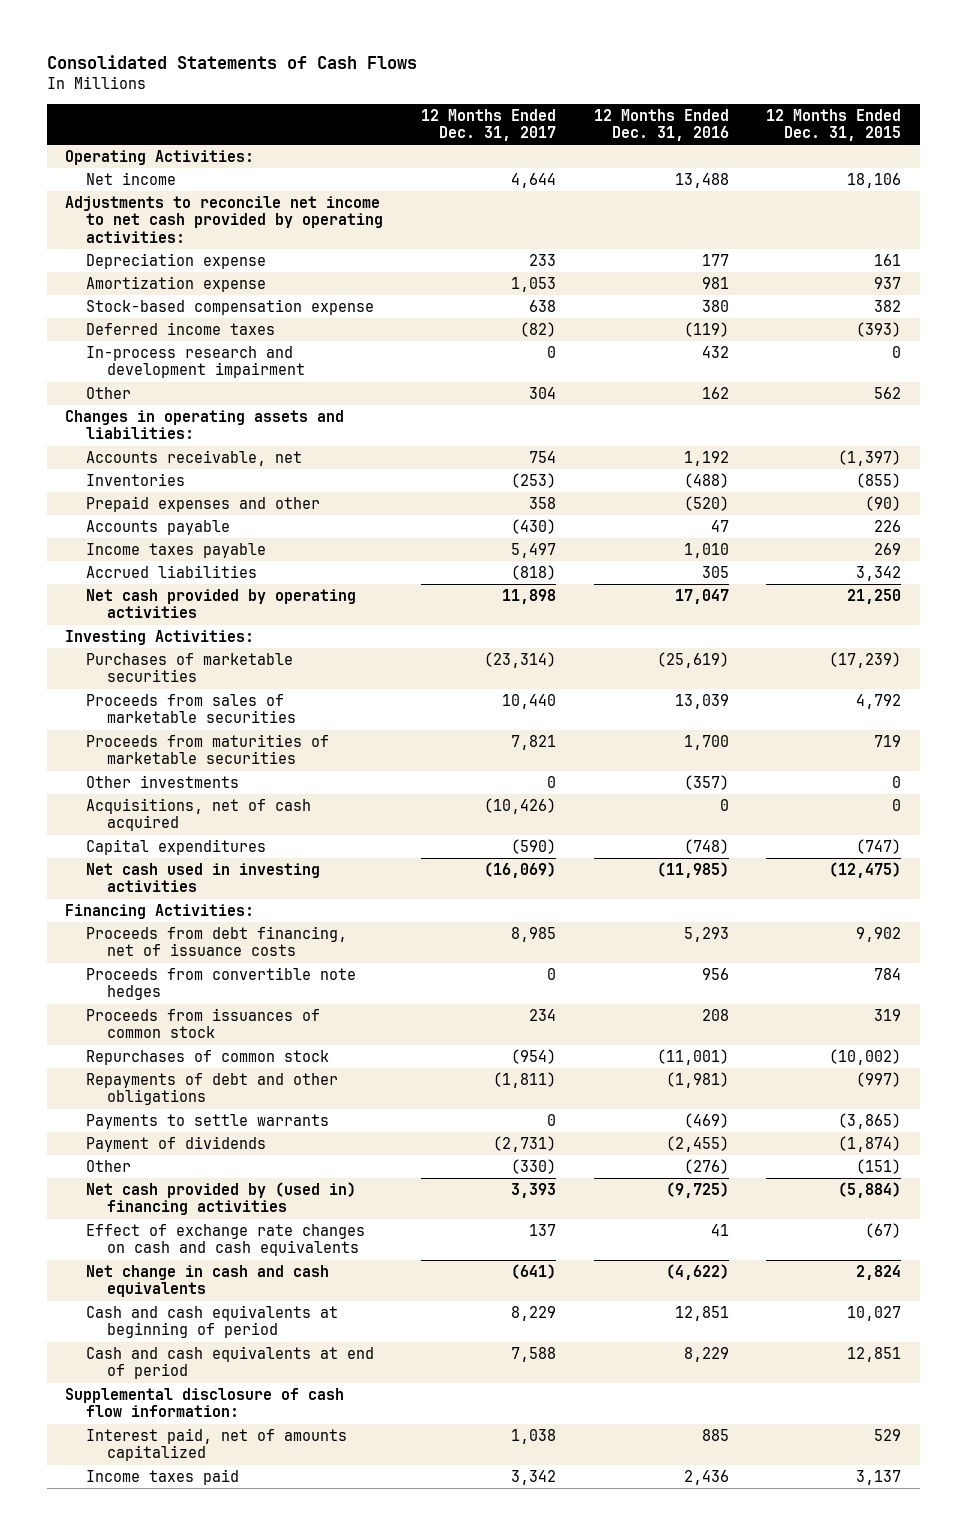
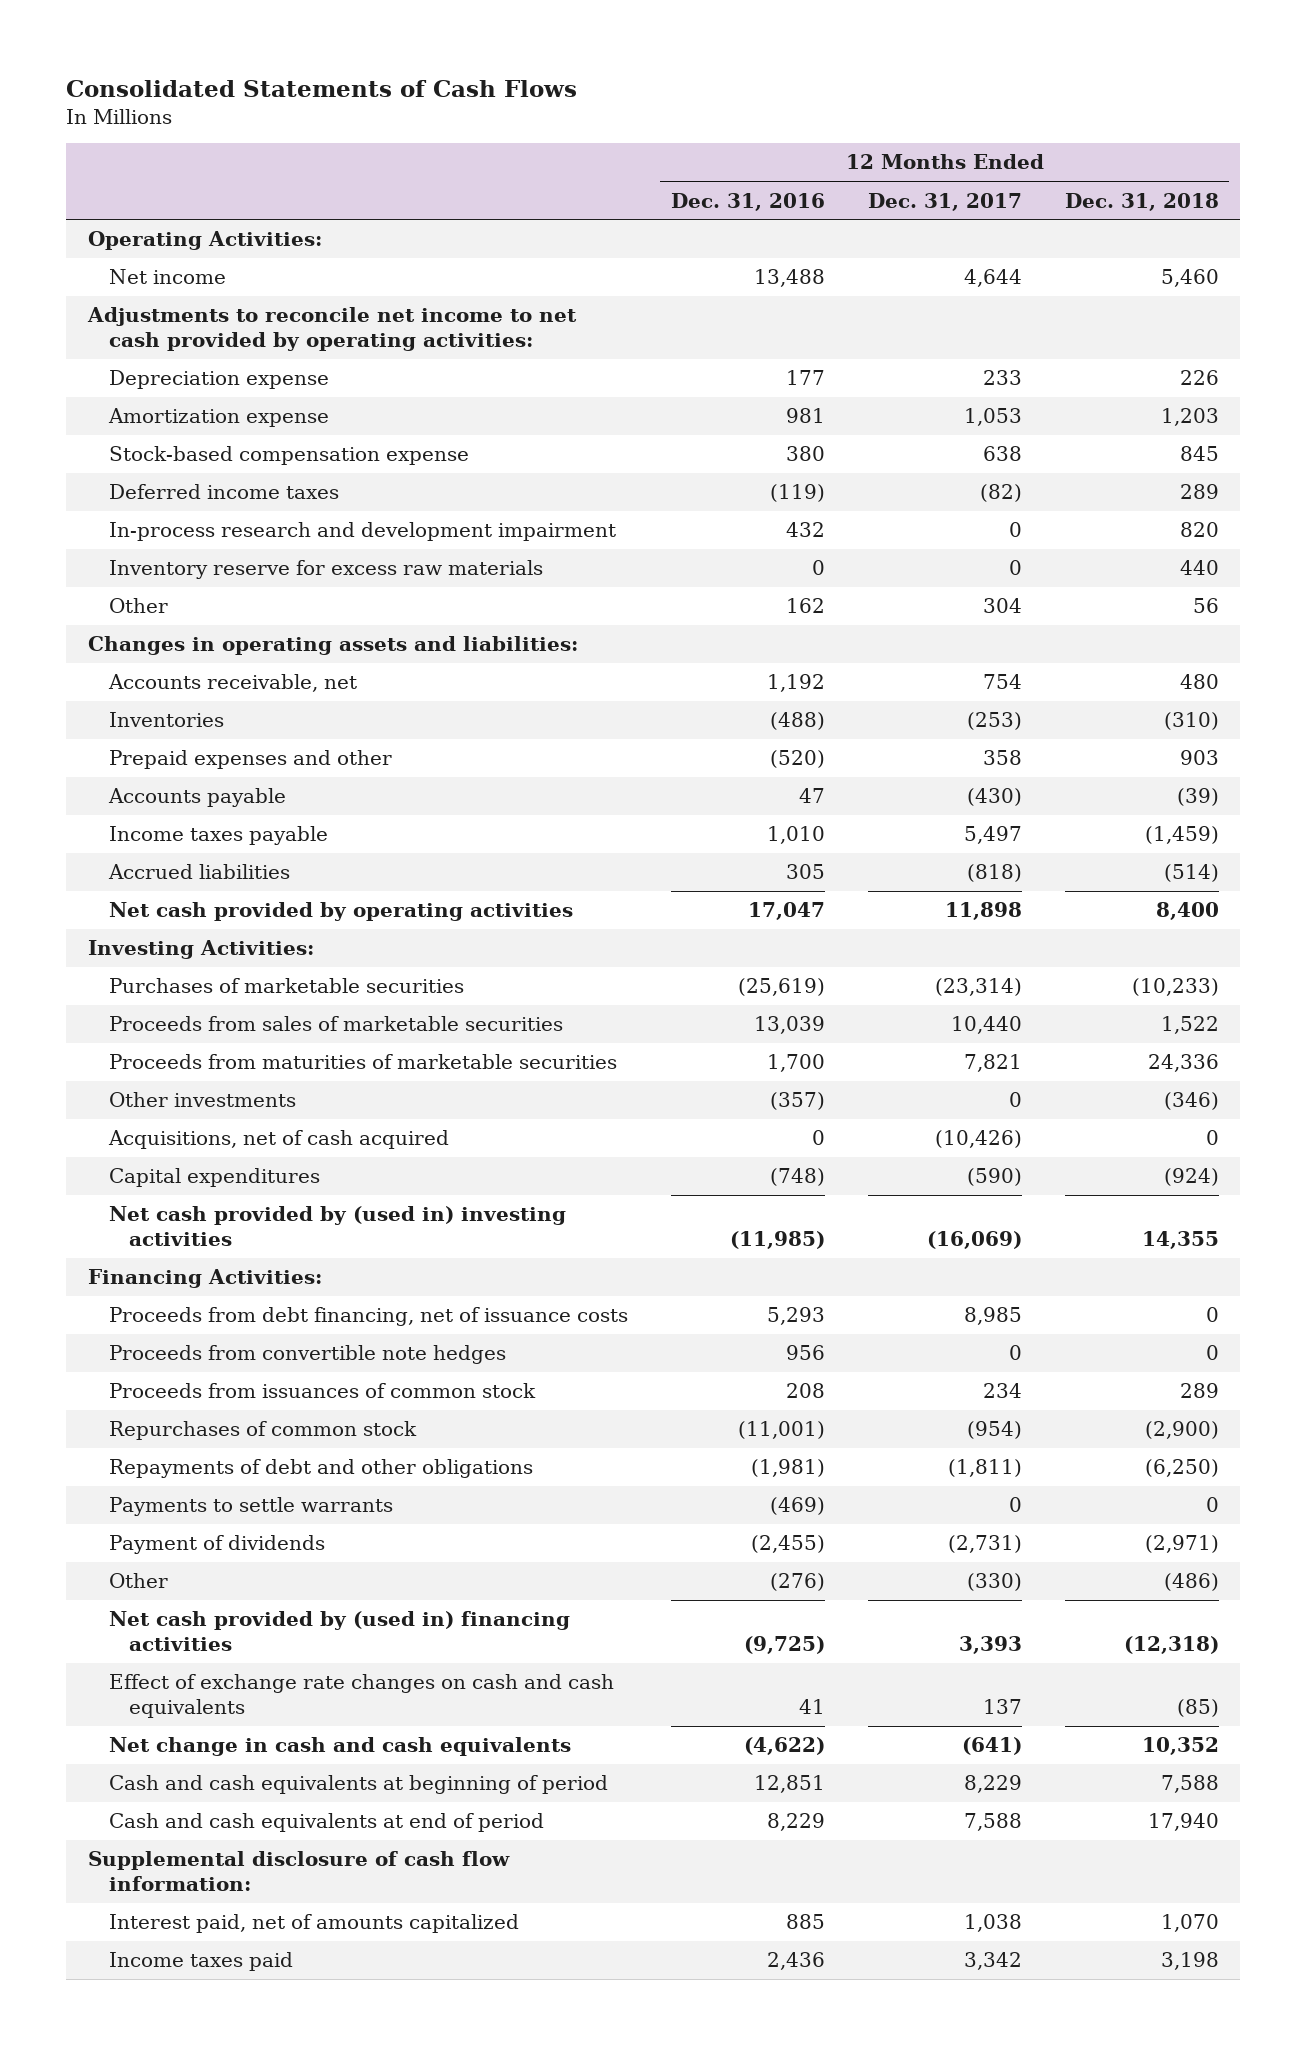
[766,108,902,142] 12 Months Ended Dec. 31, 2015 -> none
none -> [1064,192,1219,211] Dec. 31, 2018
none -> [108,560,543,580] Inventory reserve for excess raw materials
[86,863,321,893] Net cash used in investing activities -> [108,1206,566,1246] Net cash provided by (used in) investing activities

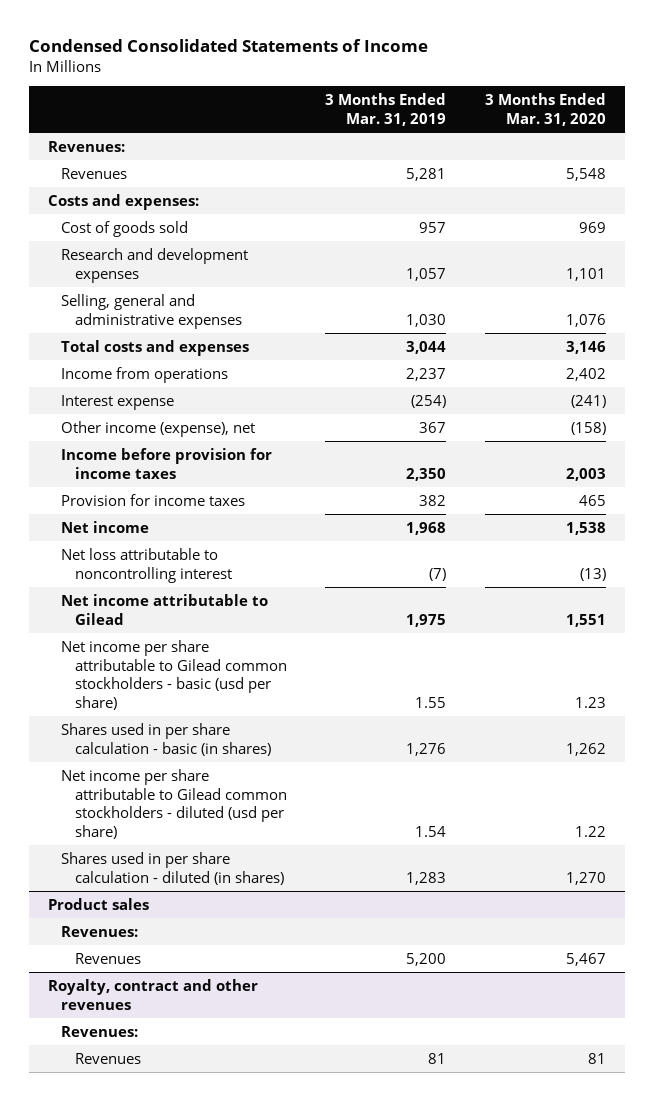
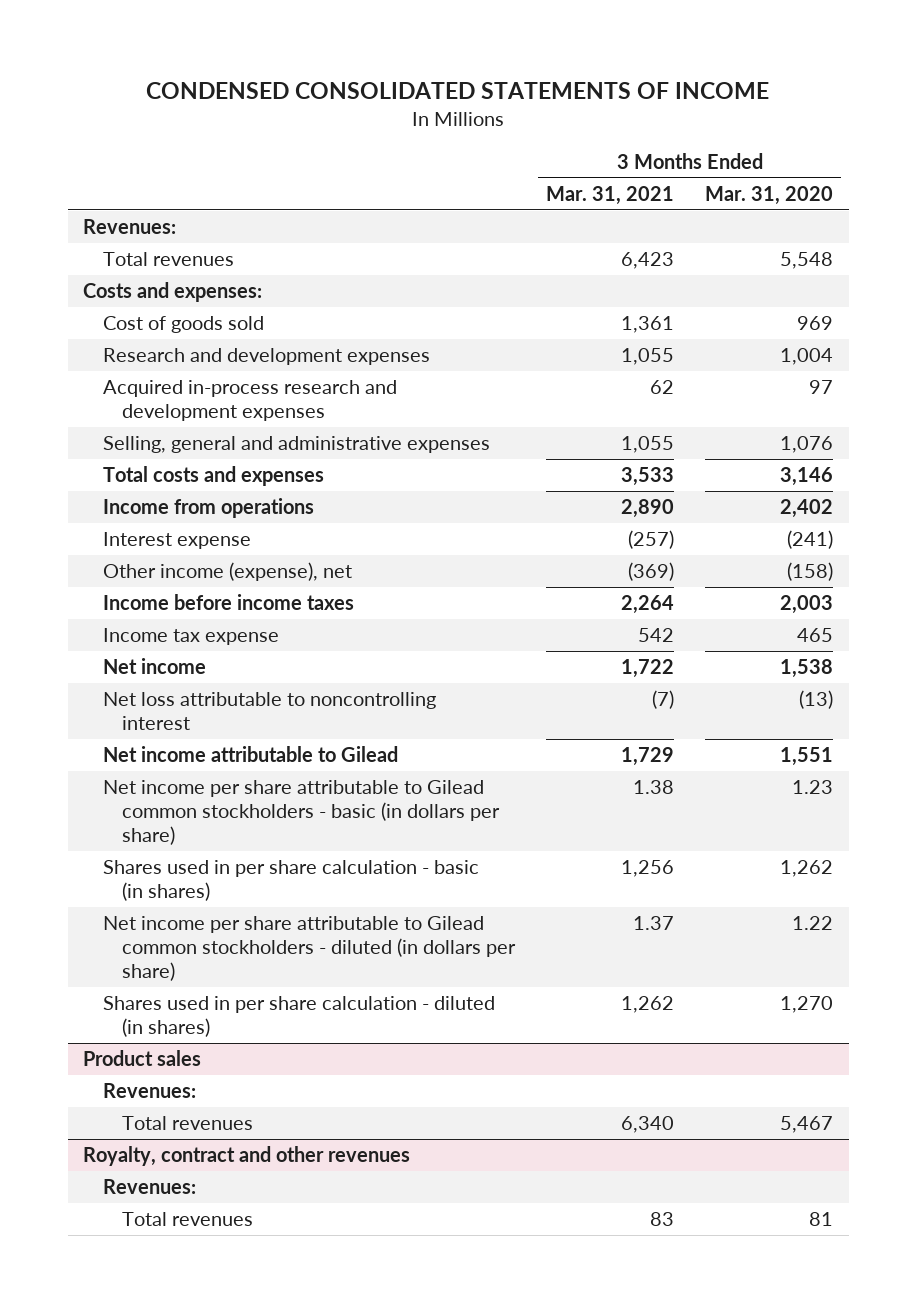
[28,38,428,52] Condensed Consolidated Statements of Income -> [146,81,770,99] CONDENSED CONSOLIDATED STATEMENTS OF INCOME
[325,93,447,127] 3 Months Ended Mar. 31, 2019 -> none
none -> [545,186,674,206] Mar. 31, 2021
[61,167,128,179] Revenues -> [102,252,234,267] Total revenues
[565,267,606,281] 1,101 -> [780,348,834,366] 1,004
none -> [102,380,397,421] Acquired in-process research and development expenses
[61,447,273,479] Income before provision for income taxes -> [102,594,354,611] Income before income taxes
[61,493,246,506] Provision for income taxes -> [102,628,279,646] Income tax expense
[61,639,287,711] Net income per share attributable to Gilead common stockholders - basic (usd per share) -> [102,780,500,845] Net income per share attributable to Gilead common stockholders - basic (in dollars per share)
[61,768,287,840] Net income per share attributable to Gilead common stockholders - diluted (usd per share) -> [102,916,516,981] Net income per share attributable to Gilead common stockholders - diluted (in dollars per share)
[74,952,141,964] Revenues -> [121,1116,253,1131] Total revenues
[74,1052,141,1064] Revenues -> [121,1212,253,1227] Total revenues

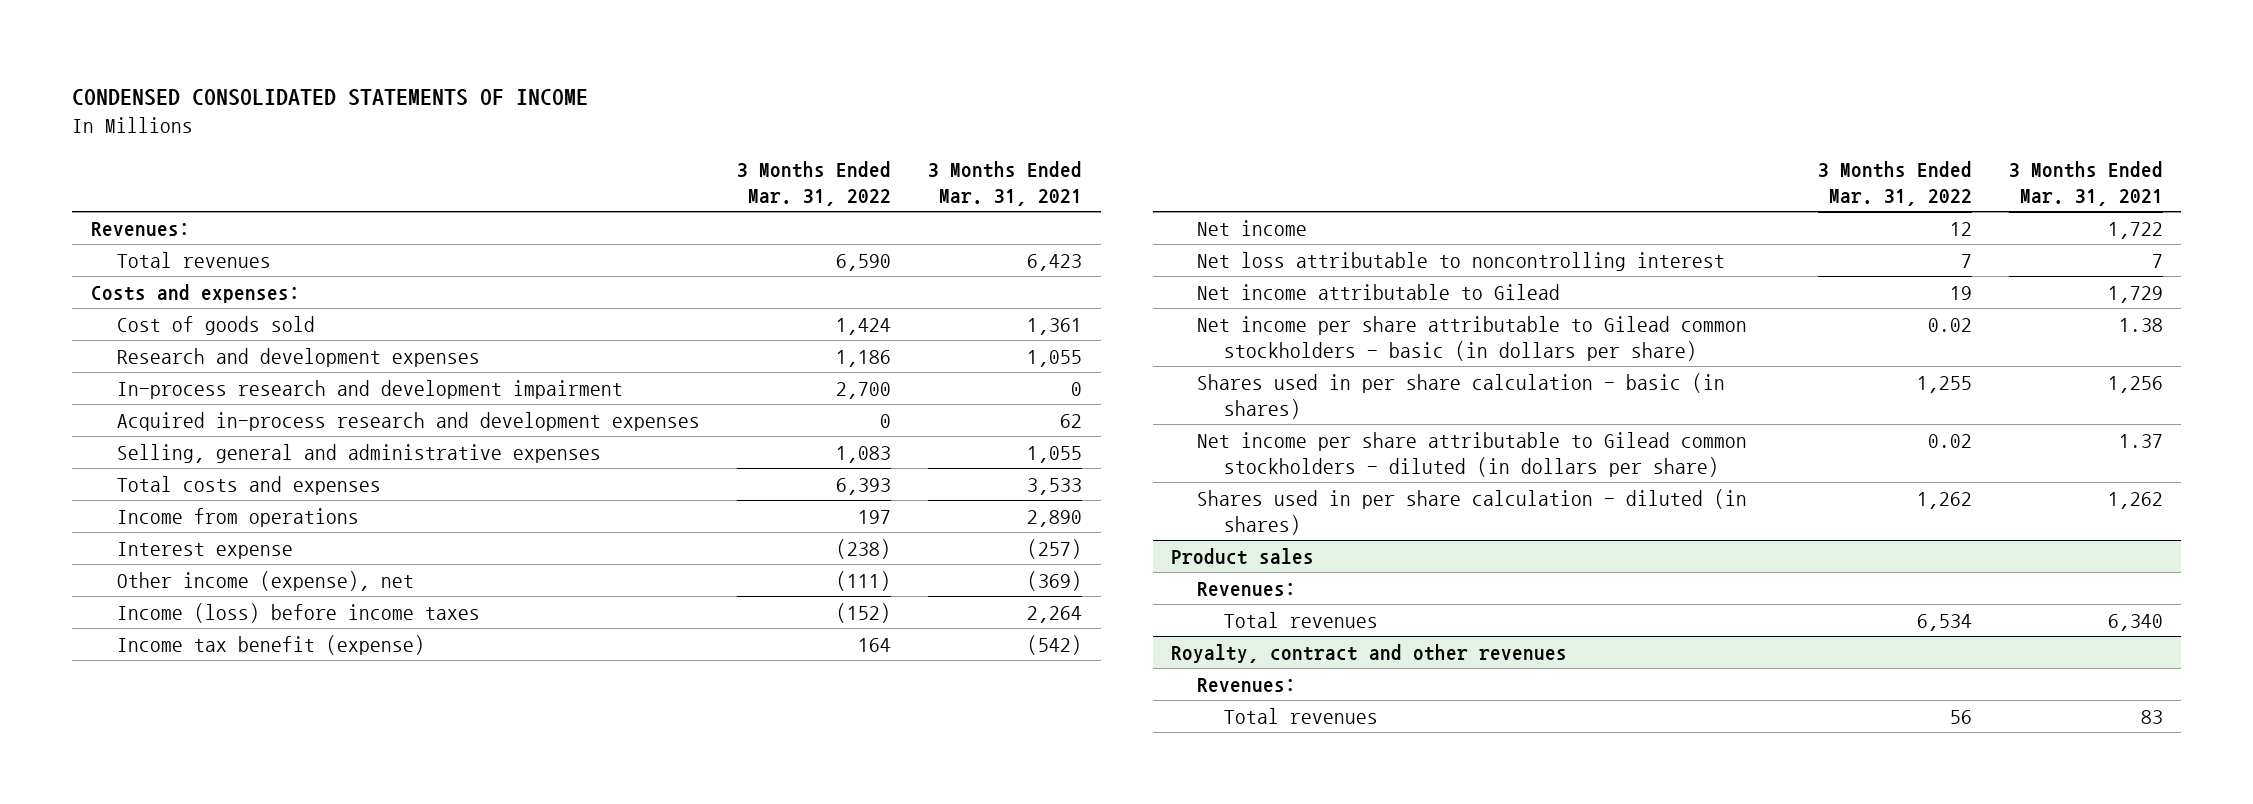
[705,186,834,206] Mar. 31, 2020 -> none
none -> [737,160,892,206] 3 Months Ended Mar. 31, 2022
none -> [117,379,624,399] In-process research and development impairment
[102,594,354,611] Income before income taxes -> [117,602,481,623] Income (loss) before income taxes
[102,628,279,646] Income tax expense -> [117,634,426,655] Income tax benefit (expense)
[637,628,674,643] 542 -> [1027,634,1083,655] (542)
[651,690,674,710] (7) -> [2151,253,2163,268] 7

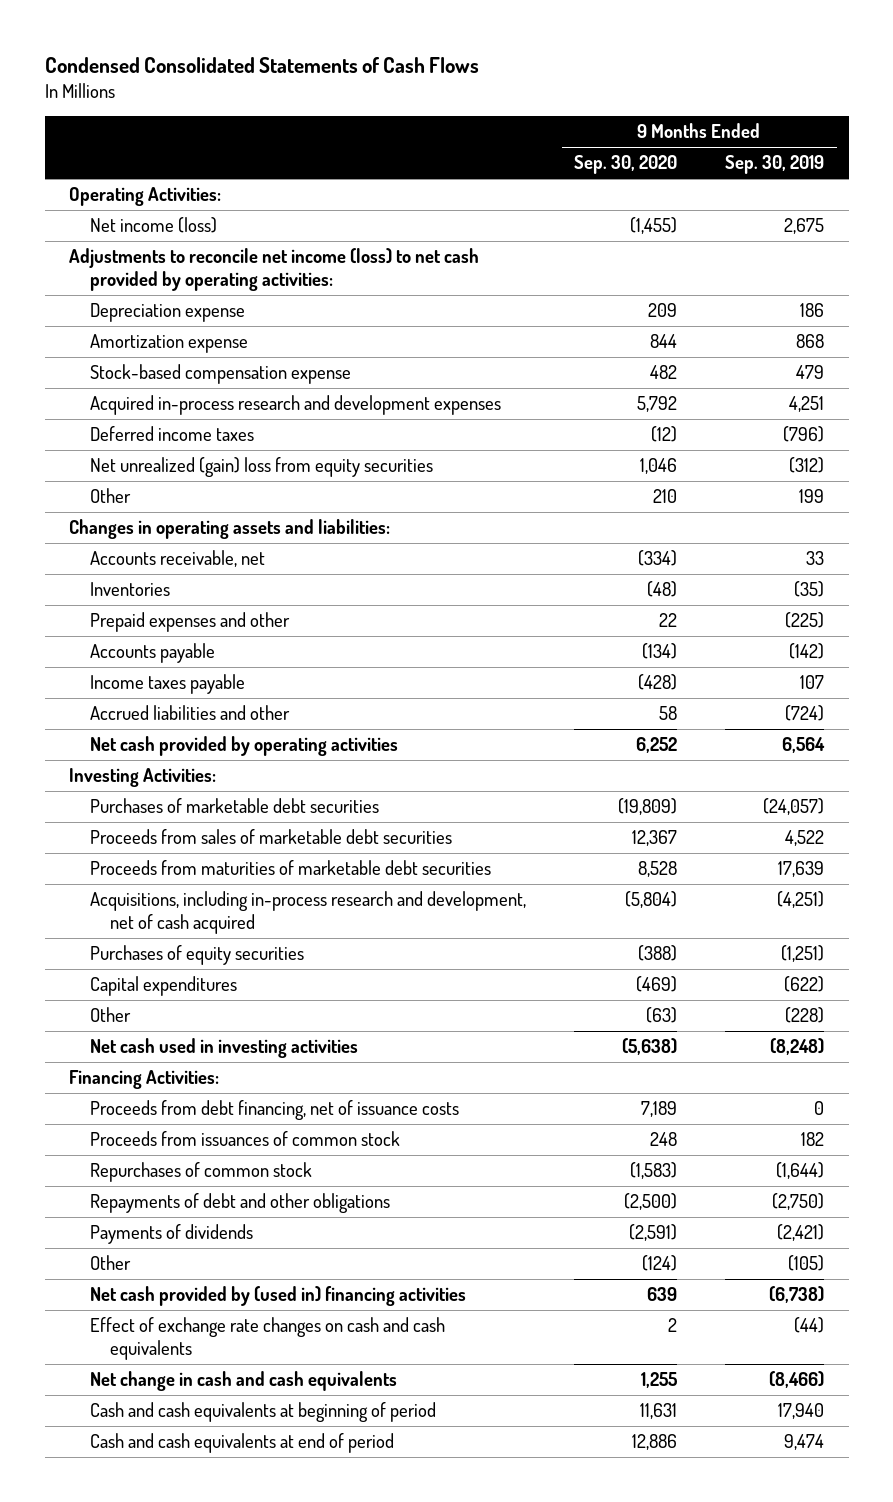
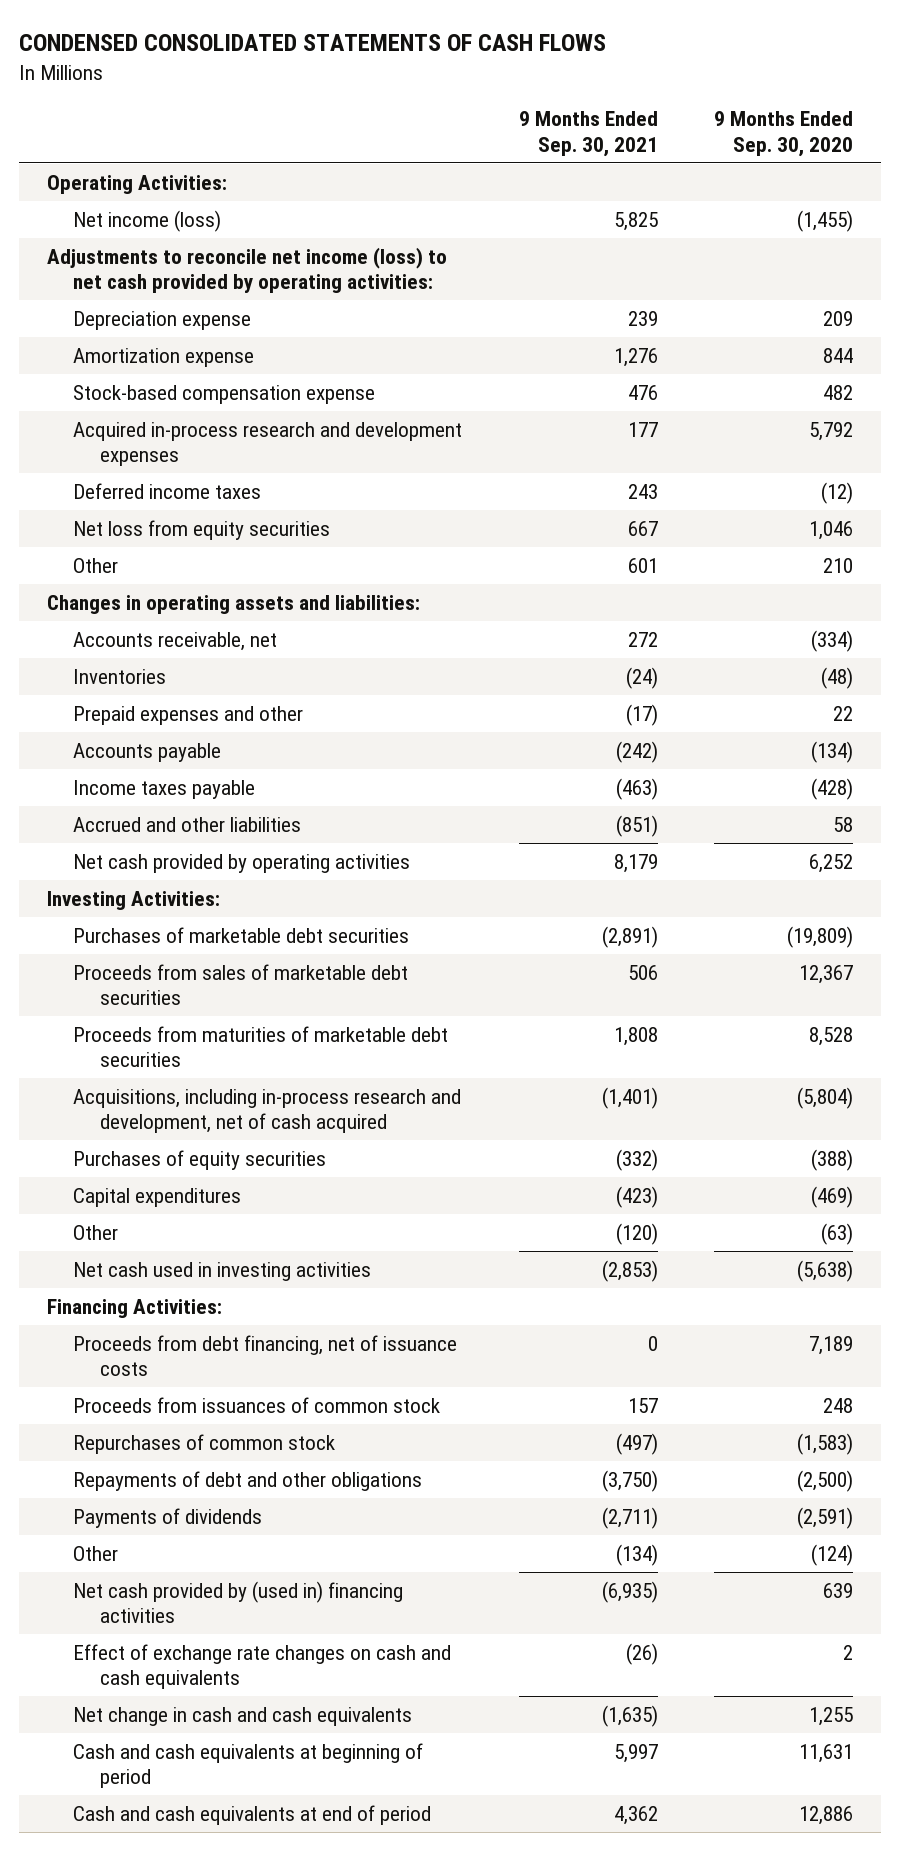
[44,57,479,74] Condensed Consolidated Statements of Cash Flows -> [18,34,606,52] CONDENSED CONSOLIDATED STATEMENTS OF CASH FLOWS
[725,155,825,175] Sep. 30, 2019 -> none
none -> [518,111,658,157] 9 Months Ended Sep. 30, 2021
[89,457,433,478] Net unrealized (gain) loss from equity securities -> [73,519,331,540] Net loss from equity securities
[89,705,290,721] Accrued liabilities and other -> [73,816,302,832] Accrued and other liabilities

